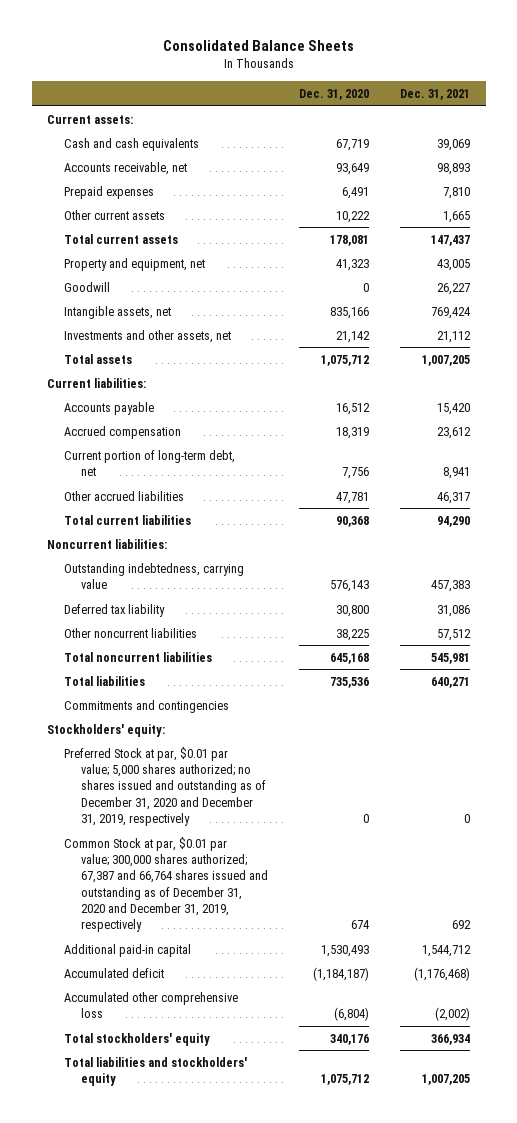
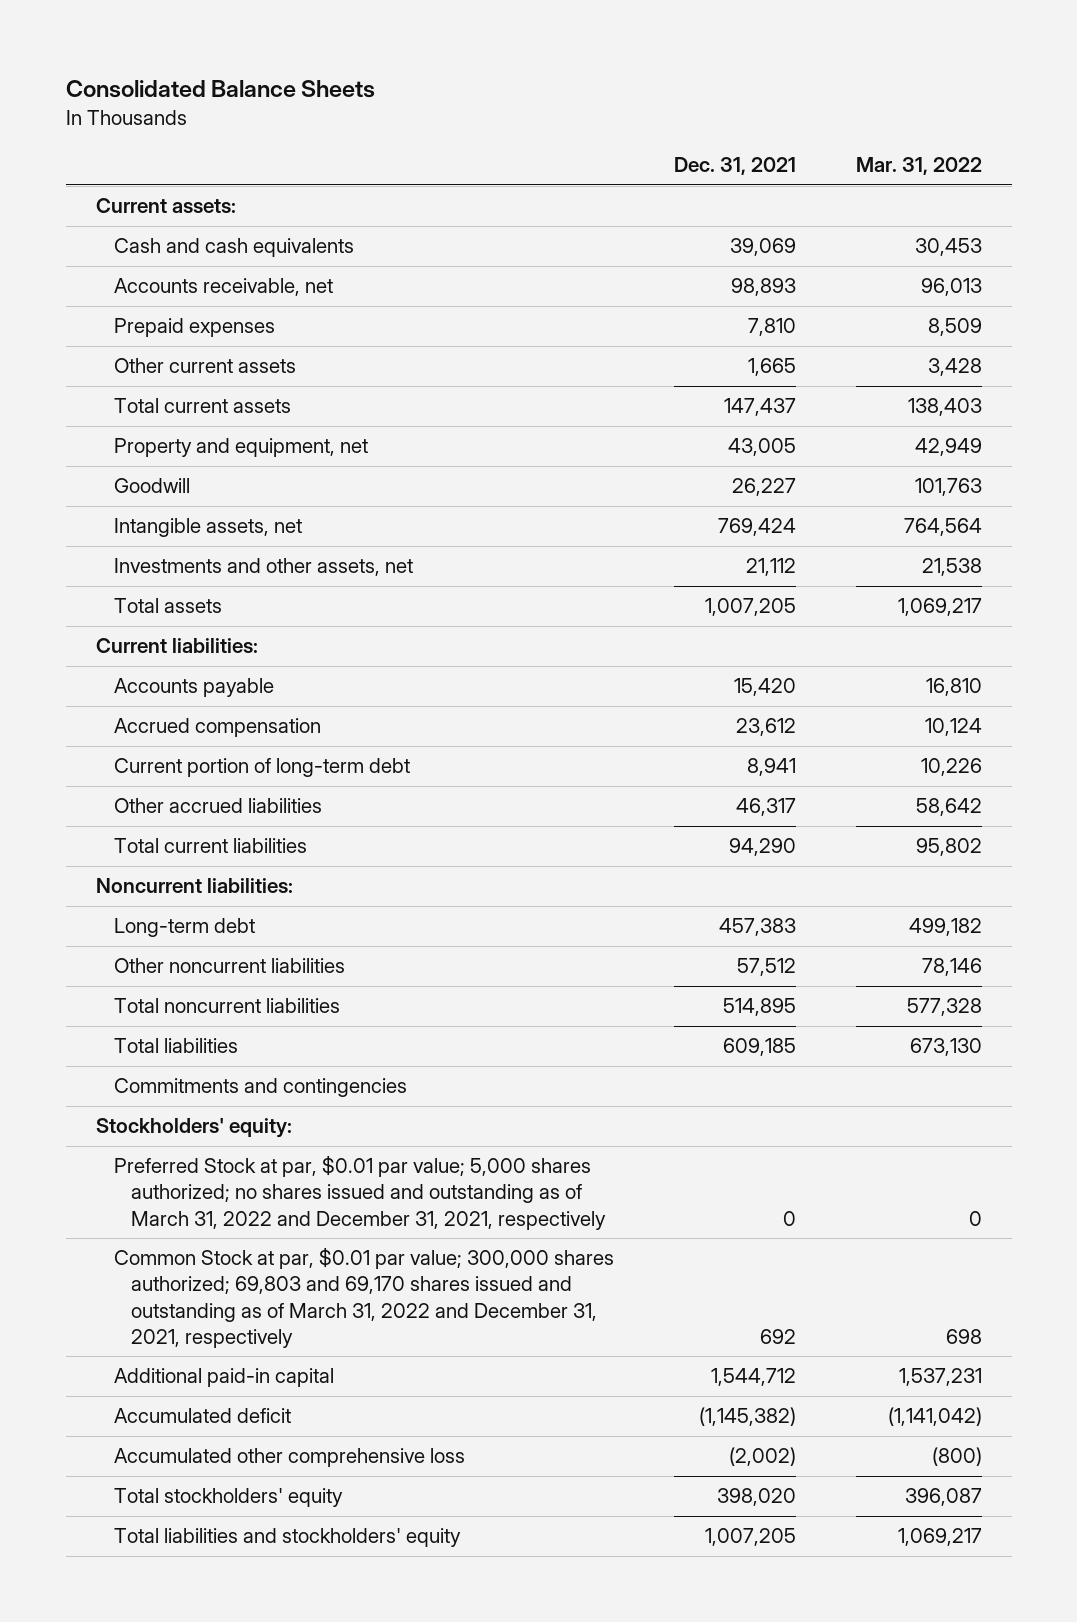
[299,88,370,100] Dec. 31, 2020 -> none
none -> [855,157,982,176] Mar. 31, 2022
[64,449,236,476] Current portion of long-term debt, net -> [113,758,410,778] Current portion of long-term debt
[64,603,166,617] Deferred tax liability -> none
[64,562,245,589] Outstanding indebtedness, carrying value -> [113,918,255,938] Long-term debt
[431,652,471,664] 545,981 -> [722,998,796,1017] 514,895
[431,676,471,688] 640,271 -> [722,1038,796,1057] 609,185
[64,746,267,826] Preferred Stock at par, $0.01 par value; 5,000 shares authorized; no shares issued and outstanding as of December 31, 2020 and December 31, 2019, respectively -> [113,1155,607,1230] Preferred Stock at par, $0.01 par value; 5,000 shares authorized; no shares issued and outstanding as of March 31, 2022 and December 31, 2021, respectively
[64,836,269,933] Common Stock at par, $0.01 par value; 300,000 shares authorized; 67,387 and 66,764 shares issued and outstanding as of December 31, 2020 and December 31, 2019, respectively -> [113,1247,614,1348] Common Stock at par, $0.01 par value; 300,000 shares authorized; 69,803 and 69,170 shares issued and outstanding as of March 31, 2022 and December 31, 2021, respectively
[414,966,471,981] (1,176,468) -> [698,1407,796,1427] (1,145,382)
[431,1033,471,1045] 366,934 -> [716,1488,796,1507] 398,020

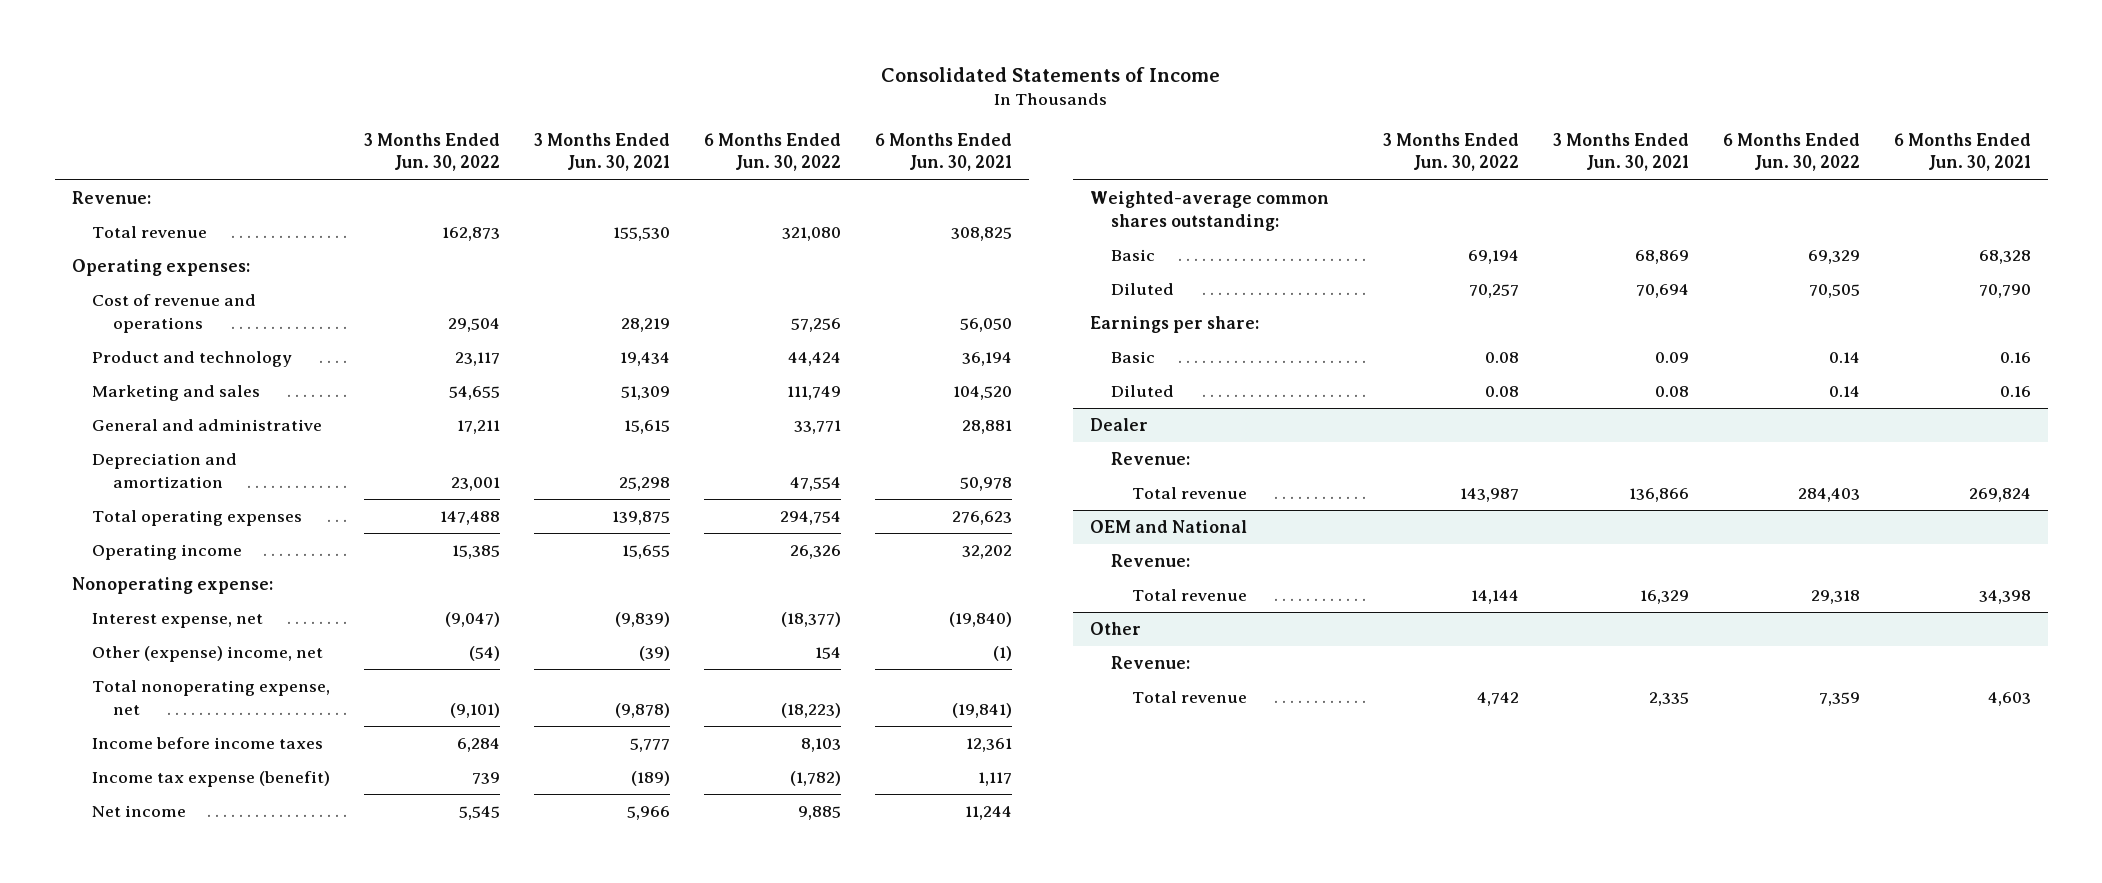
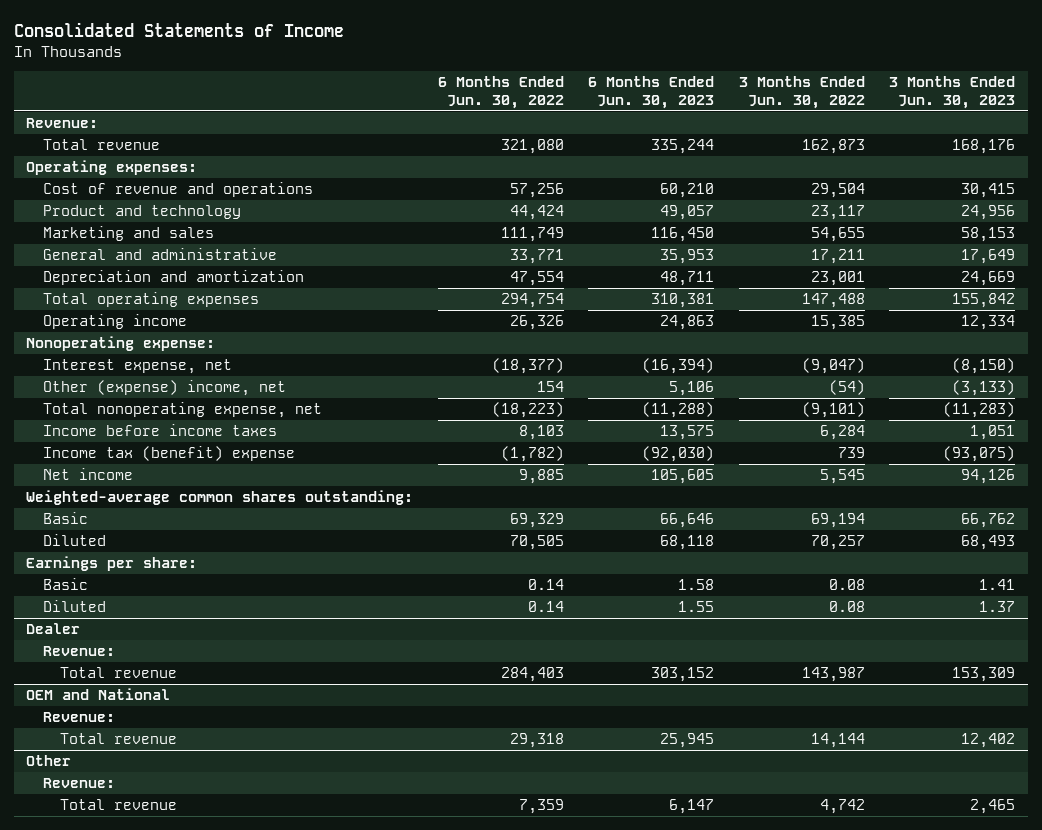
[534,133,671,172] 3 Months Ended Jun. 30, 2021 -> none
[875,133,1013,172] 6 Months Ended Jun. 30, 2021 -> none
none -> [588,76,715,109] 6 Months Ended Jun. 30, 2023
none -> [889,76,1016,109] 3 Months Ended Jun. 30, 2023
[92,771,331,788] Income tax expense (benefit) -> [43,445,296,461] Income tax (benefit) expense

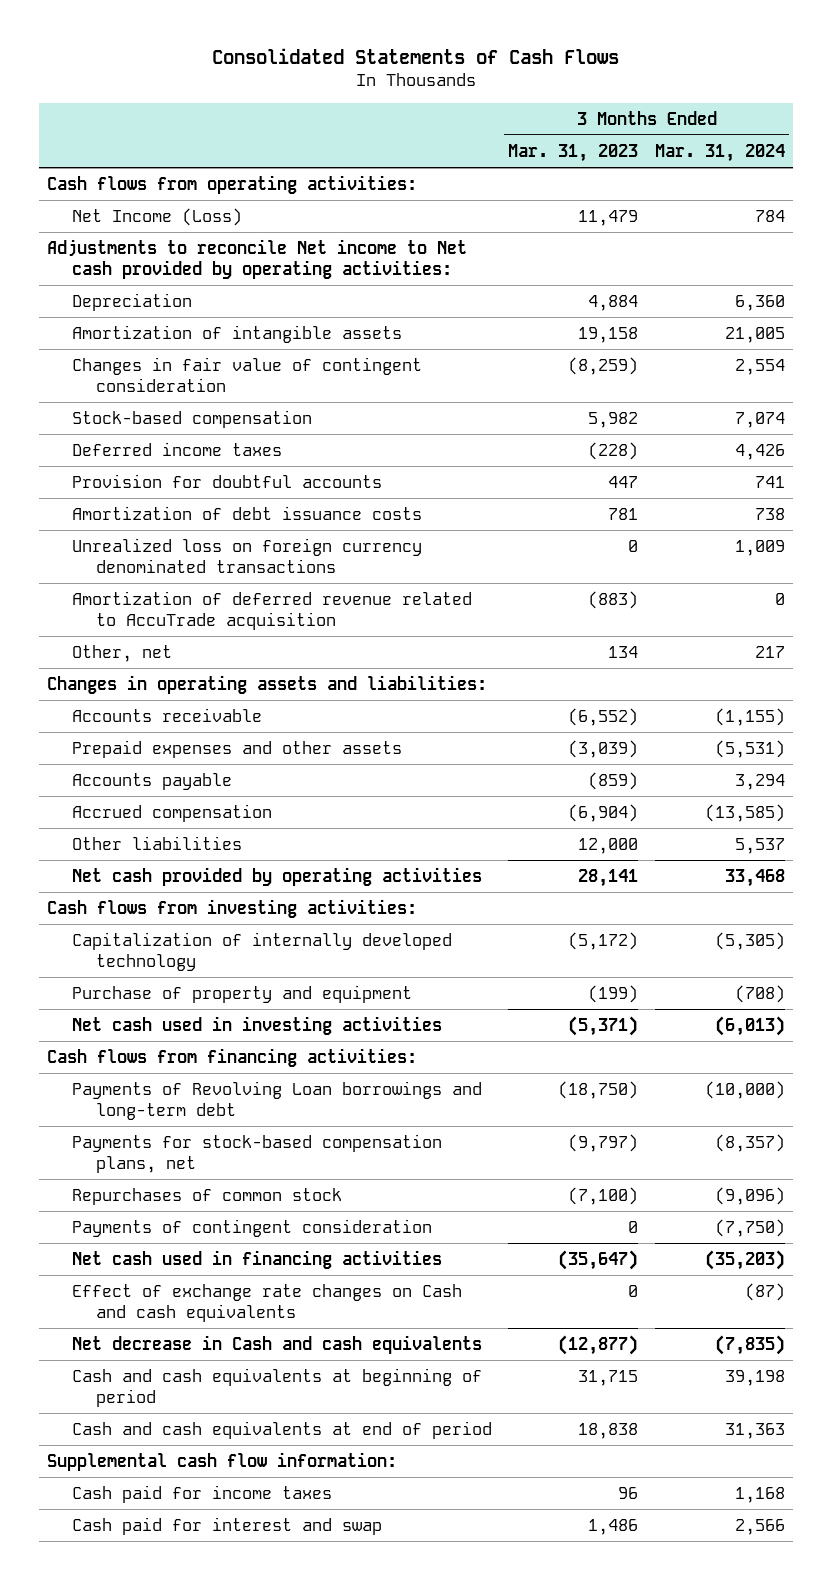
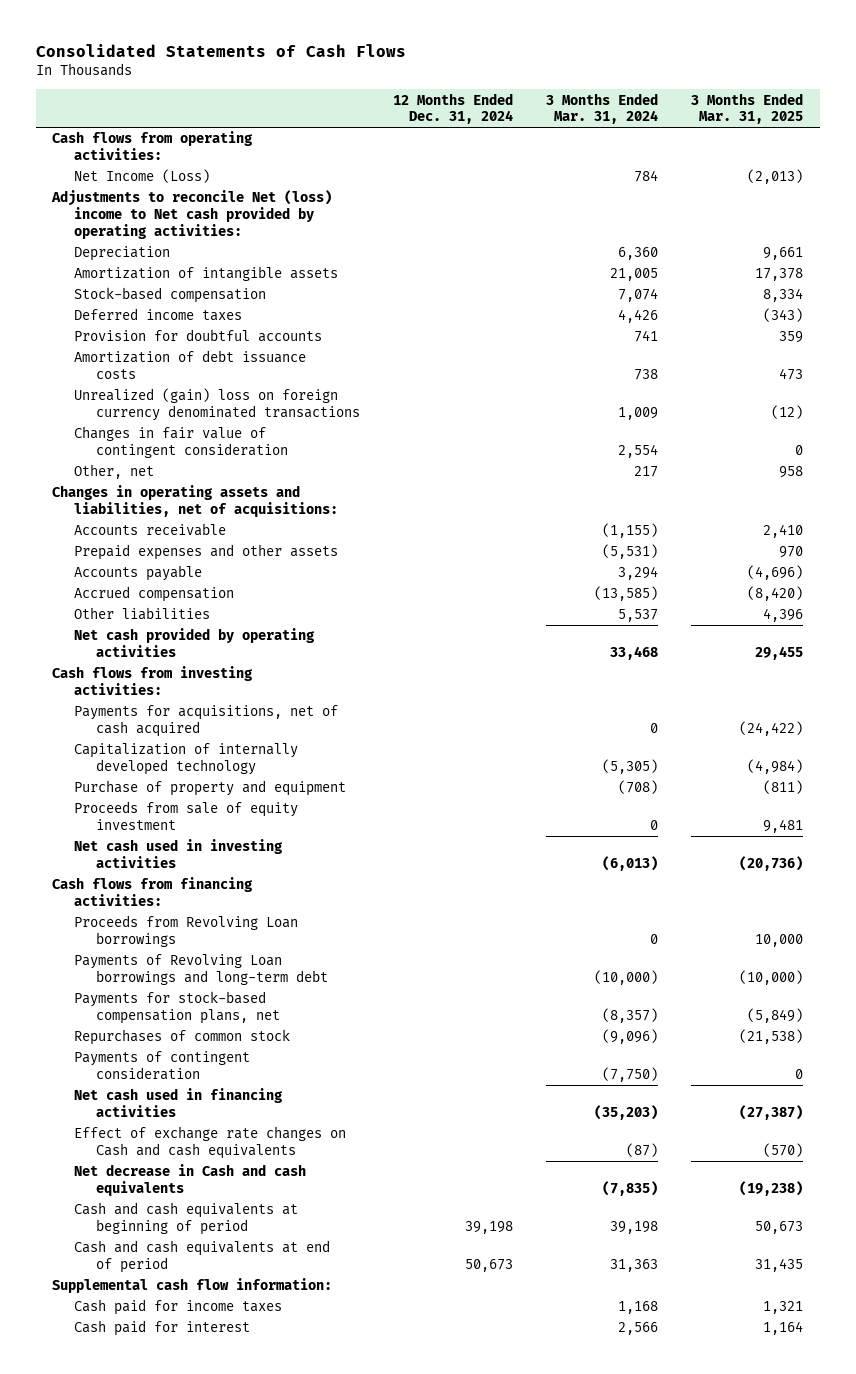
[508,143,639,162] Mar. 31, 2023 -> none
none -> [392,92,513,125] 12 Months Ended Dec. 31, 2024
none -> [691,92,804,125] 3 Months Ended Mar. 31, 2025
[47,238,468,279] Adjustments to reconcile Net income to Net cash provided by operating activities: -> [51,190,333,239] Adjustments to reconcile Net (loss) income to Net cash provided by operating activities:
[71,590,472,630] Amortization of deferred revenue related to AccuTrade acquisition -> none
[71,537,422,573] Unrealized loss on foreign currency denominated transactions -> [74,388,360,422] Unrealized (gain) loss on foreign currency denominated transactions
[71,356,422,392] Changes in fair value of contingent consideration -> [74,426,288,459] Changes in fair value of contingent consideration
[47,674,488,694] Changes in operating assets and liabilities: -> [52,485,339,518] Changes in operating assets and liabilities, net of acquisitions:
none -> [74,705,339,738] Payments for acquisitions, net of cash acquired
none -> [74,801,299,831] Proceeds from sale of equity investment
none -> [74,915,299,948] Proceeds from Revolving Loan borrowings
[71,1516,382,1535] Cash paid for interest and swap -> [74,1320,251,1337] Cash paid for interest

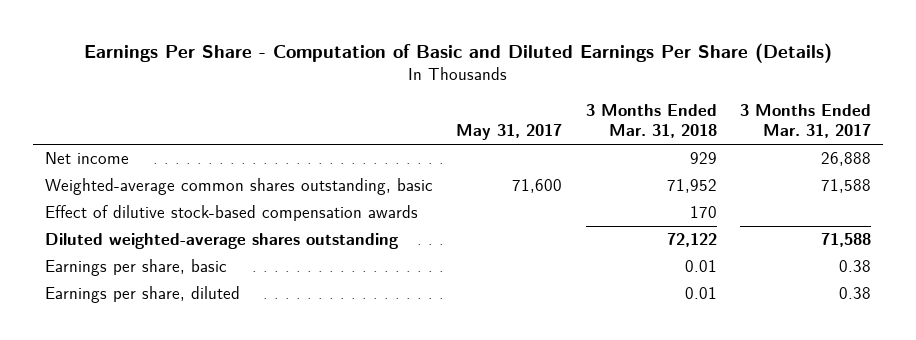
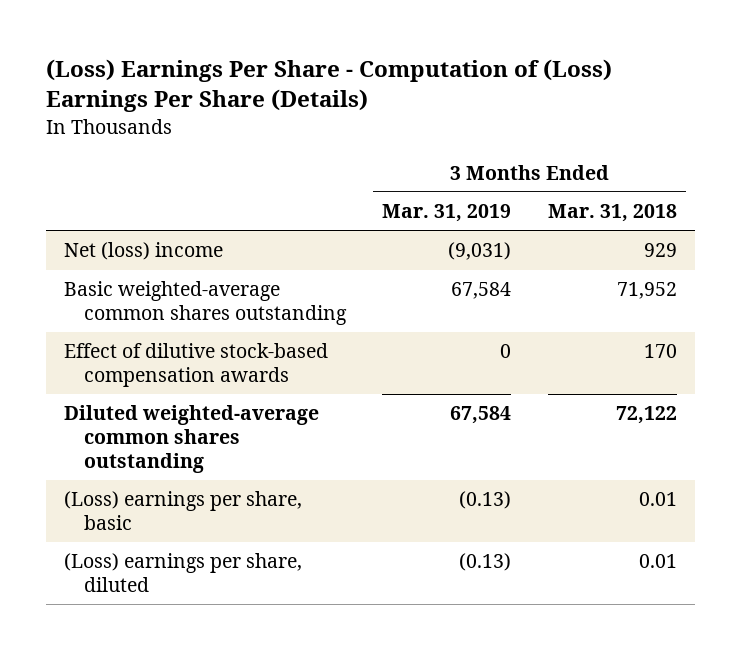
[83,43,832,64] Earnings Per Share - Computation of Basic and Diluted Earnings Per Share (Details) -> [46,58,613,113] (Loss) Earnings Per Share - Computation of (Loss) Earnings Per Share (Details)
[456,124,563,141] May 31, 2017 -> none
[740,103,872,139] 3 Months Ended Mar. 31, 2017 -> none
none -> [382,204,512,223] Mar. 31, 2019
[44,152,129,165] Net income -> [64,242,224,261] Net (loss) income
[44,178,433,196] Weighted-average common shares outstanding, basic -> [64,281,348,326] Basic weighted-average common shares outstanding
[44,233,399,250] Diluted weighted-average shares outstanding -> [64,405,320,473] Diluted weighted-average common shares outstanding
[44,259,227,277] Earnings per share, basic -> [64,491,303,531] (Loss) earnings per share, basic
[44,286,240,304] Earnings per share, diluted -> [64,553,303,593] (Loss) earnings per share, diluted

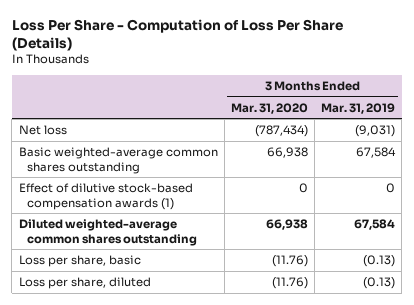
[46,58,613,113] (Loss) Earnings Per Share - Computation of (Loss) Earnings Per Share (Details) -> [11,18,343,51] Loss Per Share - Computation of Loss Per Share (Details)
[547,204,677,223] Mar. 31, 2018 -> none
none -> [230,102,308,114] Mar. 31, 2020
[64,242,224,261] Net (loss) income -> [18,125,67,136] Net loss
[64,343,329,388] Effect of dilutive stock-based compensation awards -> [18,183,193,210] Effect of dilutive stock-based compensation awards (1)
[64,491,303,531] (Loss) earnings per share, basic -> [18,255,141,268] Loss per share, basic
[64,553,303,593] (Loss) earnings per share, diluted -> [18,277,151,290] Loss per share, diluted

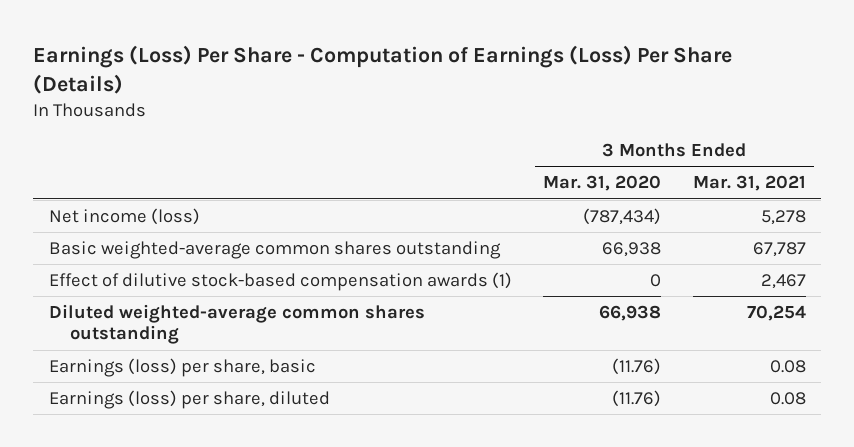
[11,18,343,51] Loss Per Share - Computation of Loss Per Share (Details) -> [32,44,732,94] Earnings (Loss) Per Share - Computation of Earnings (Loss) Per Share (Details)
[321,102,396,114] Mar. 31, 2019 -> none
none -> [692,175,806,192] Mar. 31, 2021
[18,125,67,136] Net loss -> [48,207,200,225] Net income (loss)
[18,255,141,268] Loss per share, basic -> [48,357,316,377] Earnings (loss) per share, basic
[18,277,151,290] Loss per share, diluted -> [48,389,330,409] Earnings (loss) per share, diluted

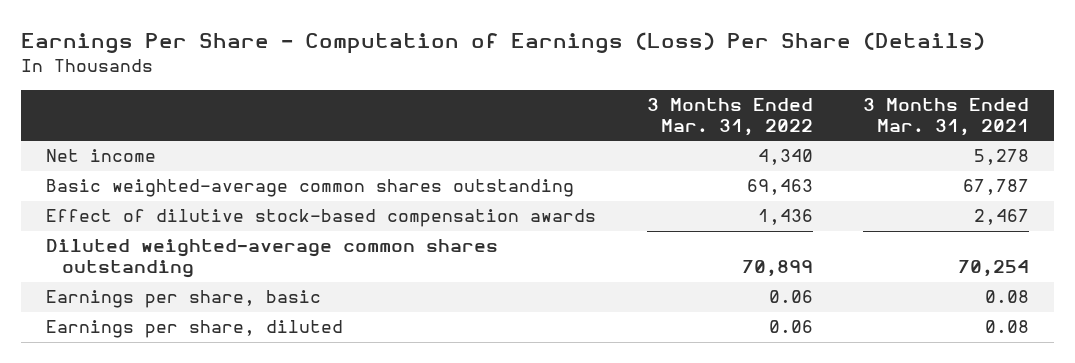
[32,44,732,94] Earnings (Loss) Per Share - Computation of Earnings (Loss) Per Share (Details) -> [21,32,986,55] Earnings Per Share - Computation of Earnings (Loss) Per Share (Details)
[543,175,662,192] Mar. 31, 2020 -> none
none -> [646,98,813,137] 3 Months Ended Mar. 31, 2022
[48,207,200,225] Net income (loss) -> [46,149,157,163] Net income
[48,271,512,291] Effect of dilutive stock-based compensation awards (1) -> [46,209,597,228] Effect of dilutive stock-based compensation awards
[48,357,316,377] Earnings (loss) per share, basic -> [46,290,322,309] Earnings per share, basic
[48,389,330,409] Earnings (loss) per share, diluted -> [46,320,344,339] Earnings per share, diluted

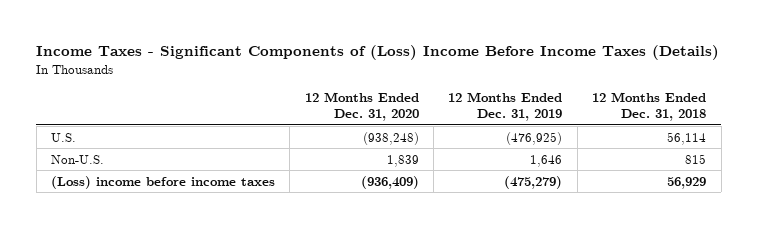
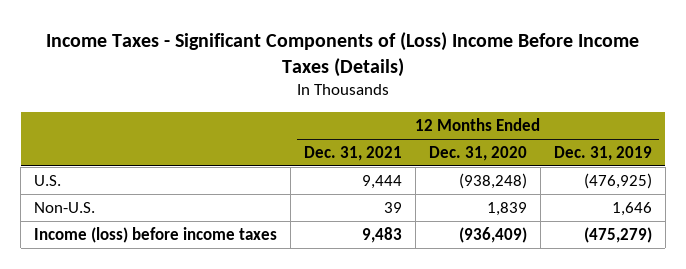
[592,92,707,122] 12 Months Ended Dec. 31, 2018 -> none
none -> [304,145,403,161] Dec. 31, 2021
[50,175,275,189] (Loss) income before income taxes -> [34,226,278,243] Income (loss) before income taxes

